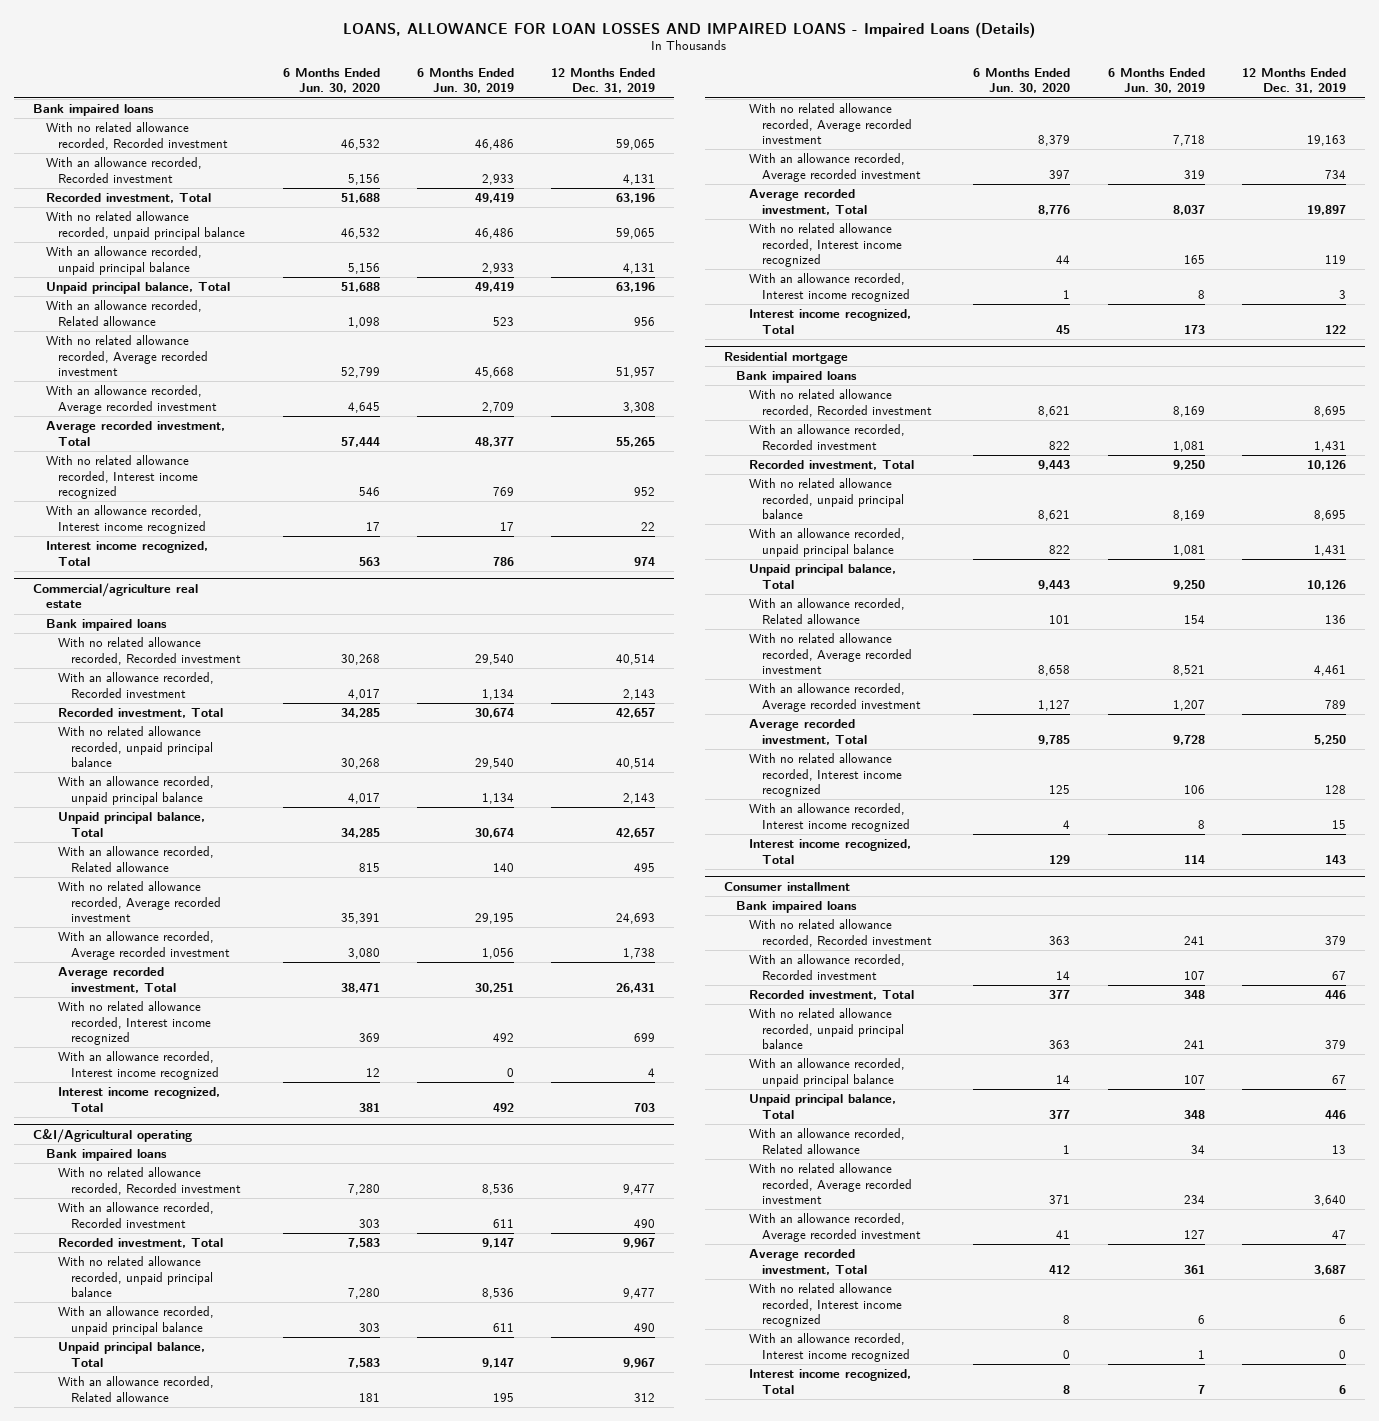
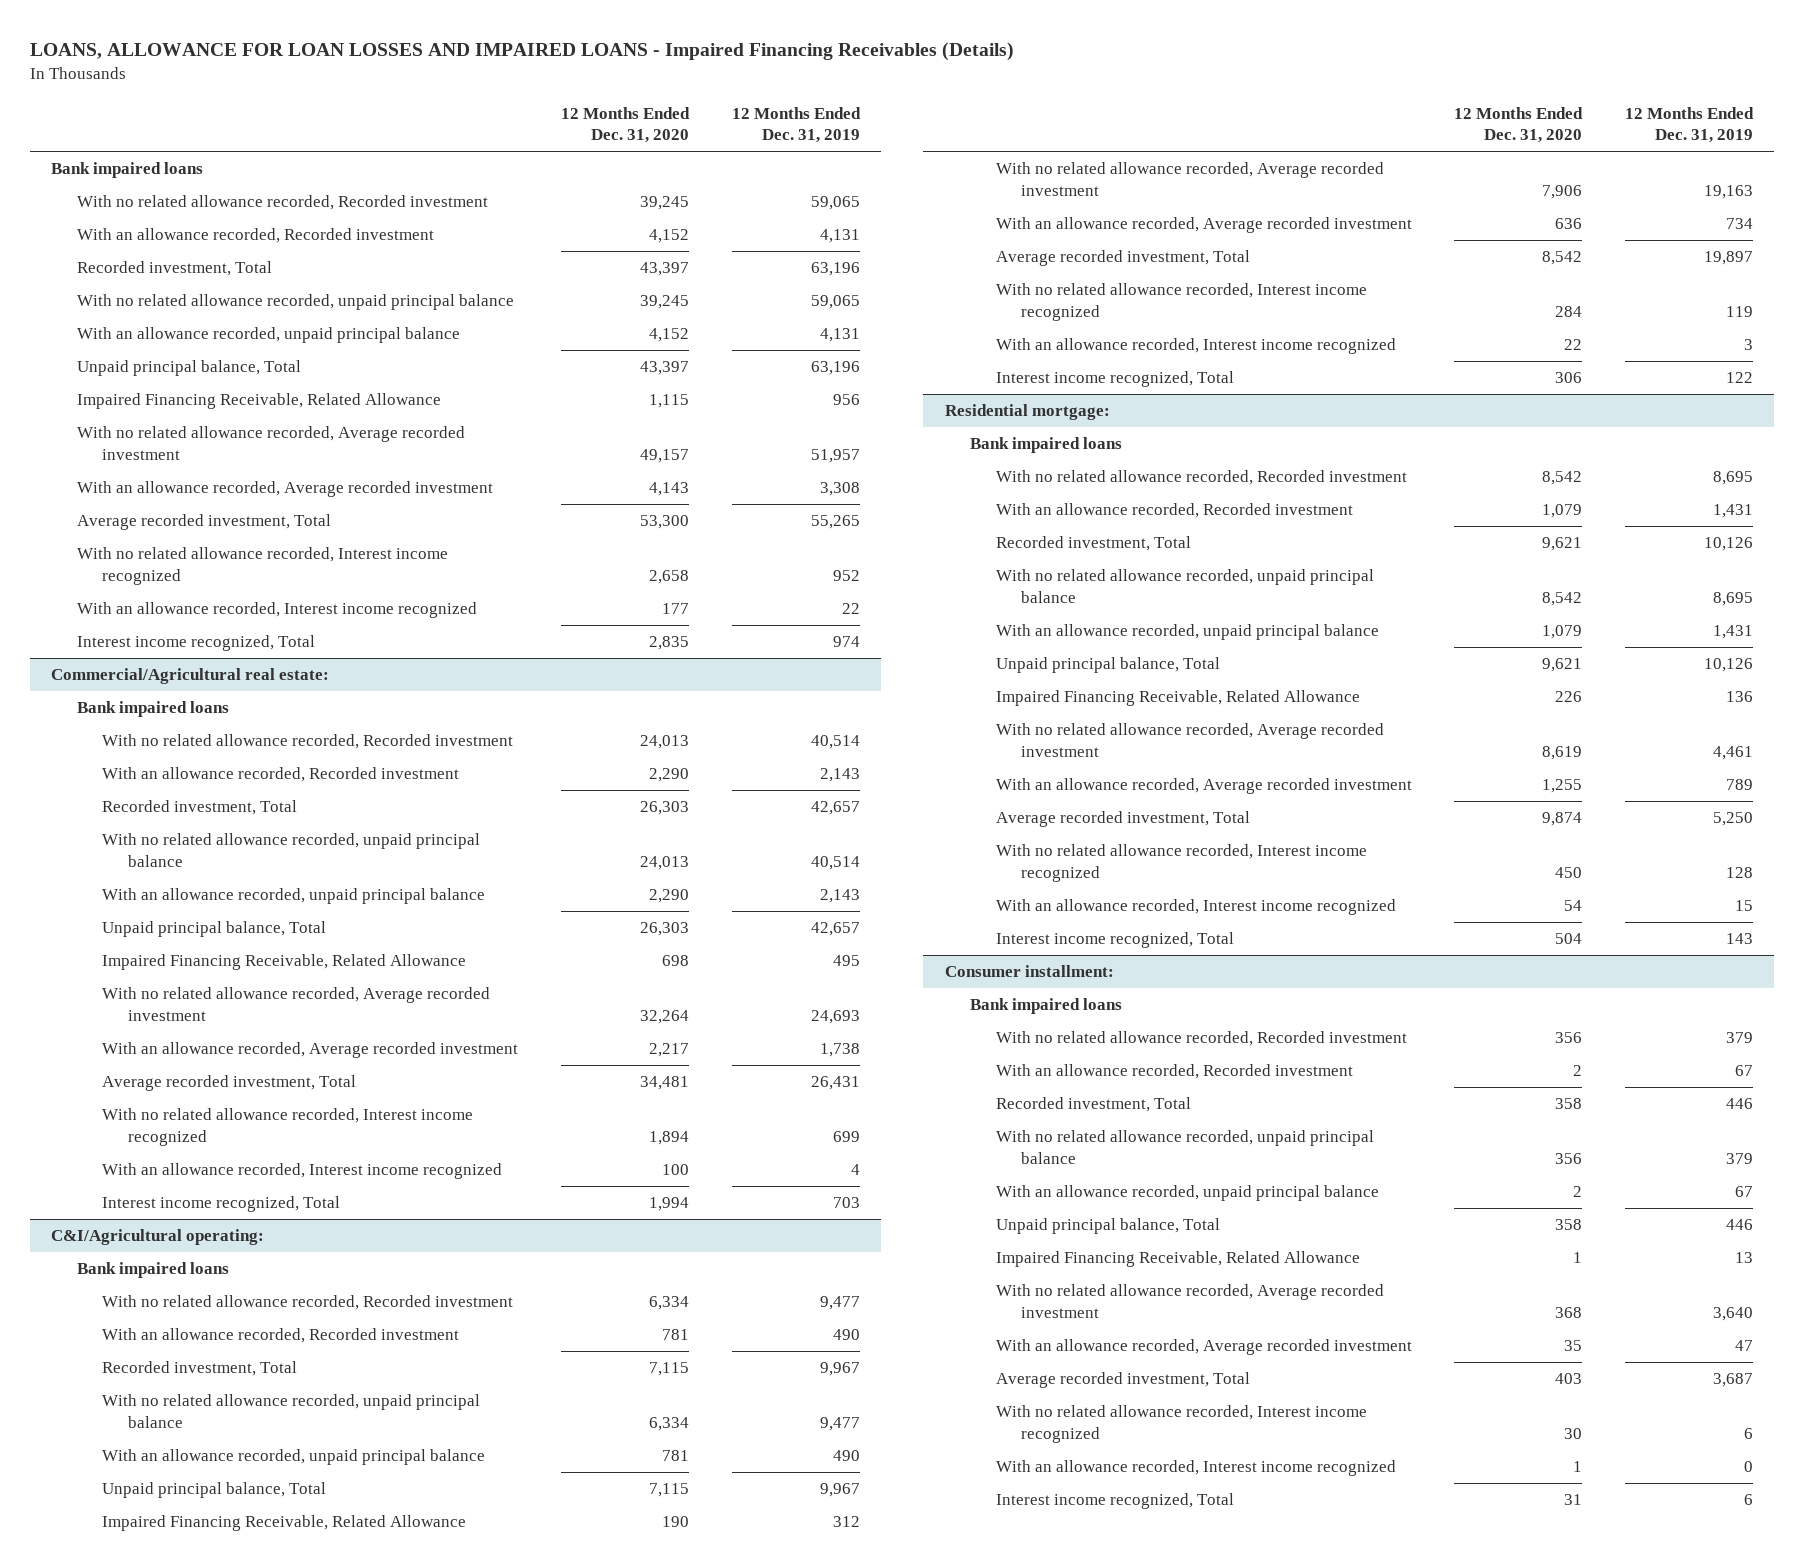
[343,21,1036,38] LOANS, ALLOWANCE FOR LOAN LOSSES AND IMPAIRED LOANS - Impaired Loans (Details) -> [29,42,1014,62] LOANS, ALLOWANCE FOR LOAN LOSSES AND IMPAIRED LOANS - Impaired Financing Receivables (Details)
[282,67,380,94] 6 Months Ended Jun. 30, 2020 -> none
[416,67,514,94] 6 Months Ended Jun. 30, 2019 -> none
none -> [560,106,690,144] 12 Months Ended Dec. 31, 2020
[45,299,202,326] With an allowance recorded, Related allowance -> [76,393,441,410] Impaired Financing Receivable, Related Allowance
[32,582,198,609] Commercial/agriculture real estate -> [51,668,330,685] Commercial/Agricultural real estate:
[58,845,215,872] With an allowance recorded, Related allowance -> [102,954,467,971] Impaired Financing Receivable, Related Allowance
[32,1128,192,1143] C&I/Agricultural operating -> [51,1229,265,1246] C&I/Agricultural operating:
[58,1375,215,1402] With an allowance recorded, Related allowance -> [102,1515,467,1532] Impaired Financing Receivable, Related Allowance
[723,351,848,364] Residential mortgage -> [944,404,1110,421] Residential mortgage:
[748,597,905,624] With an allowance recorded, Related allowance -> [995,690,1360,707] Impaired Financing Receivable, Related Allowance
[723,881,850,891] Consumer installment -> [944,965,1114,978] Consumer installment:
[748,1127,905,1154] With an allowance recorded, Related allowance -> [995,1251,1360,1268] Impaired Financing Receivable, Related Allowance

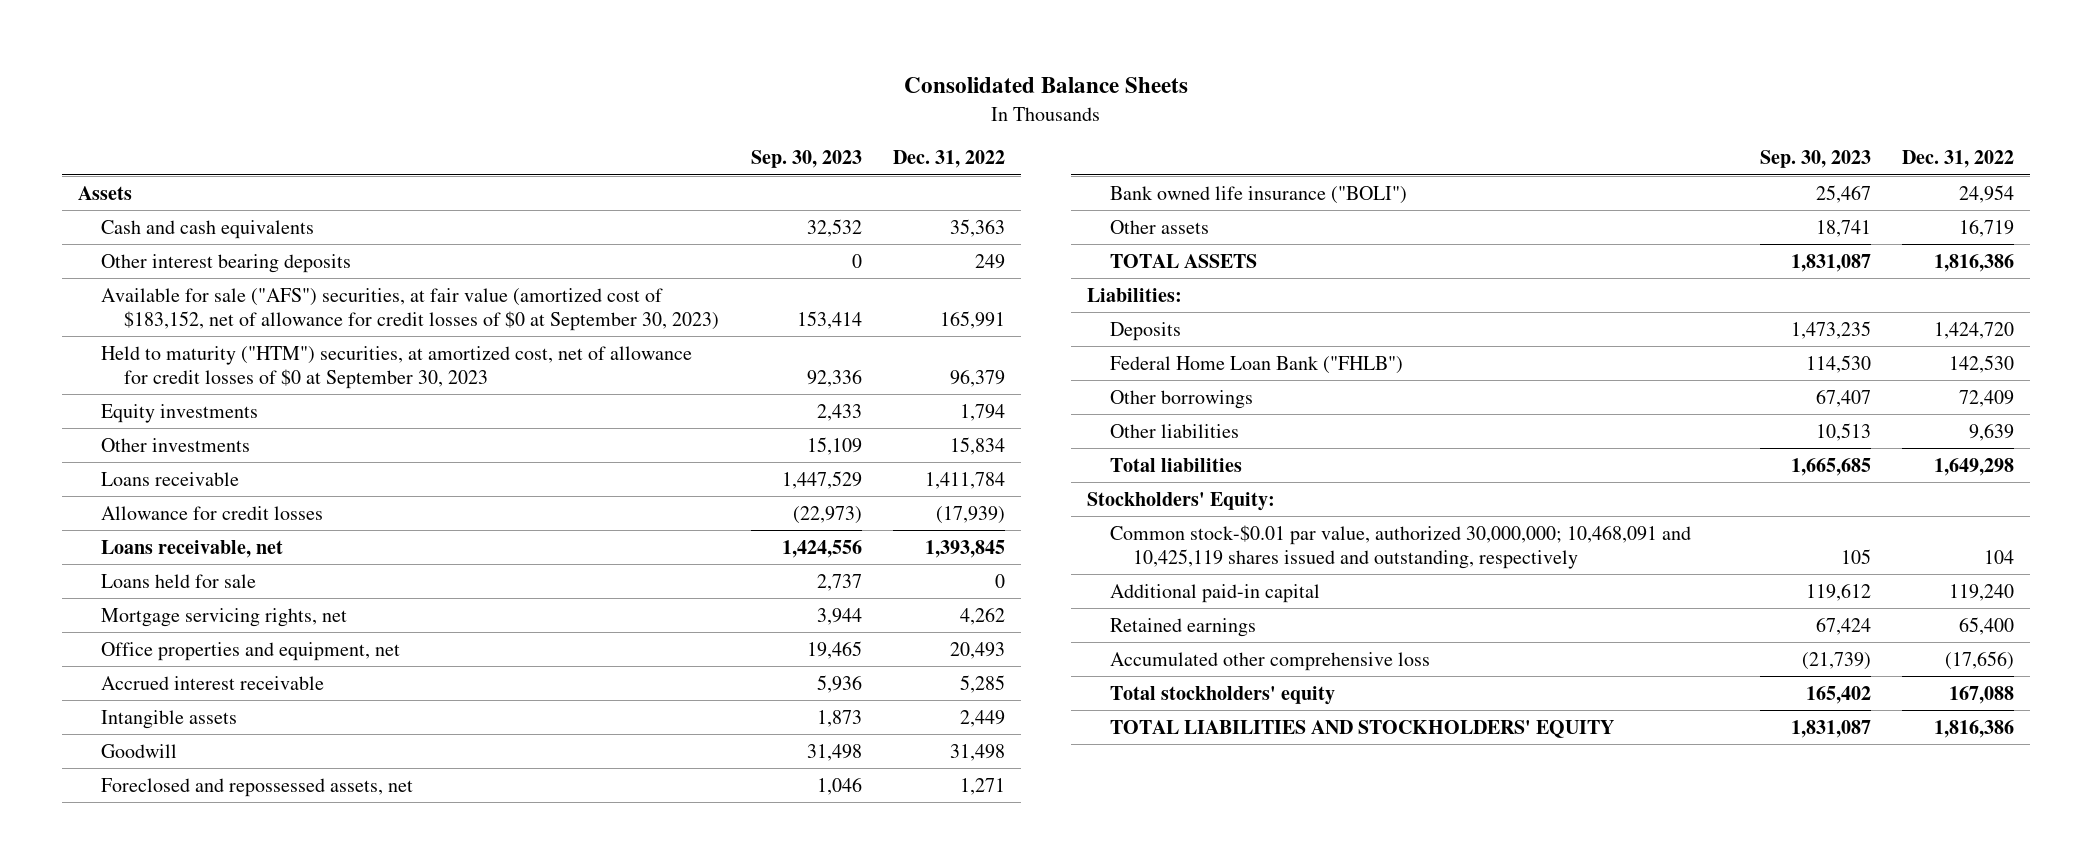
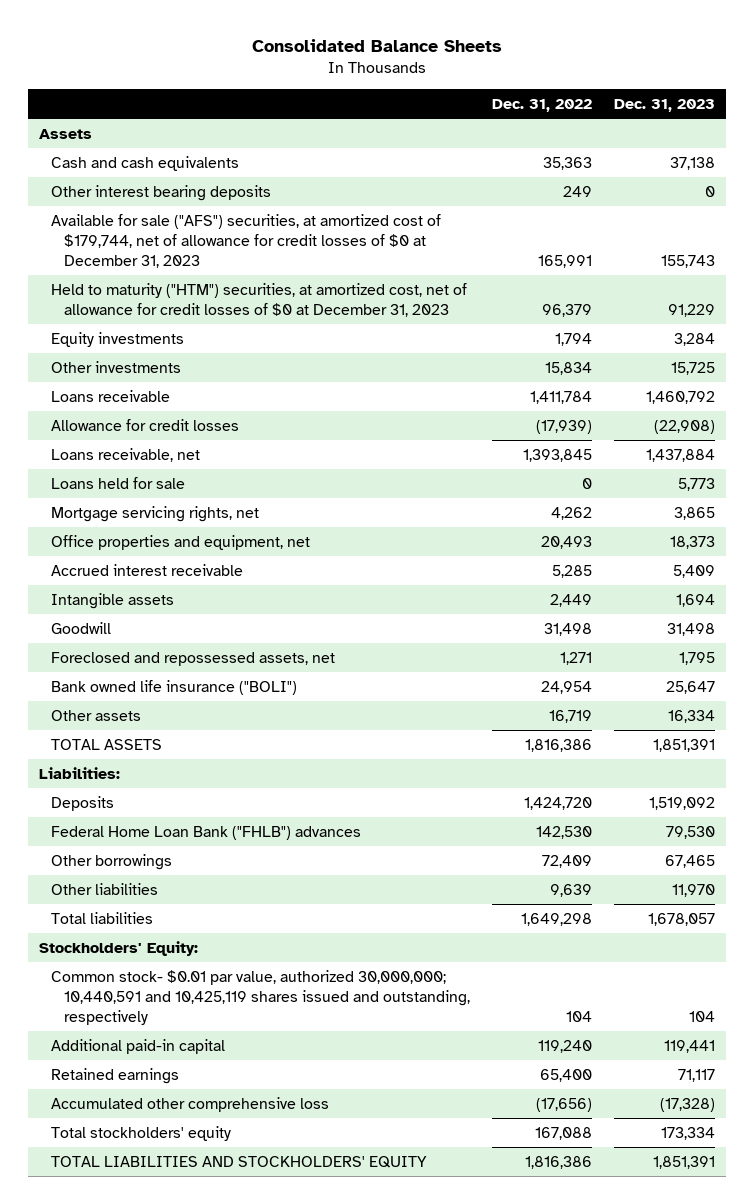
[750,150,862,169] Sep. 30, 2023 -> none
none -> [614,98,716,112] Dec. 31, 2023
[100,287,719,331] Available for sale ("AFS") securities, at fair value (amortized cost of $183,152, net of allowance for credit losses of $0 at September 30, 2023) -> [51,213,442,268] Available for sale ("AFS") securities, at amortized cost of $179,744, net of allowance for credit losses of $0 at December 31, 2023
[100,345,692,389] Held to maturity ("HTM") securities, at amortized cost, net of allowance for credit losses of $0 at September 30, 2023 -> [51,282,468,317] Held to maturity ("HTM") securities, at amortized cost, net of allowance for credit losses of $0 at December 31, 2023
[1110,355,1404,374] Federal Home Loan Bank ("FHLB") -> [51,825,362,840] Federal Home Loan Bank ("FHLB") advances
[1110,524,1692,569] Common stock-$0.01 par value, authorized 30,000,000; 10,468,091 and 10,425,119 shares issued and outstanding, respectively -> [51,969,471,1025] Common stock- $0.01 par value, authorized 30,000,000; 10,440,591 and 10,425,119 shares issued and outstanding, respectively

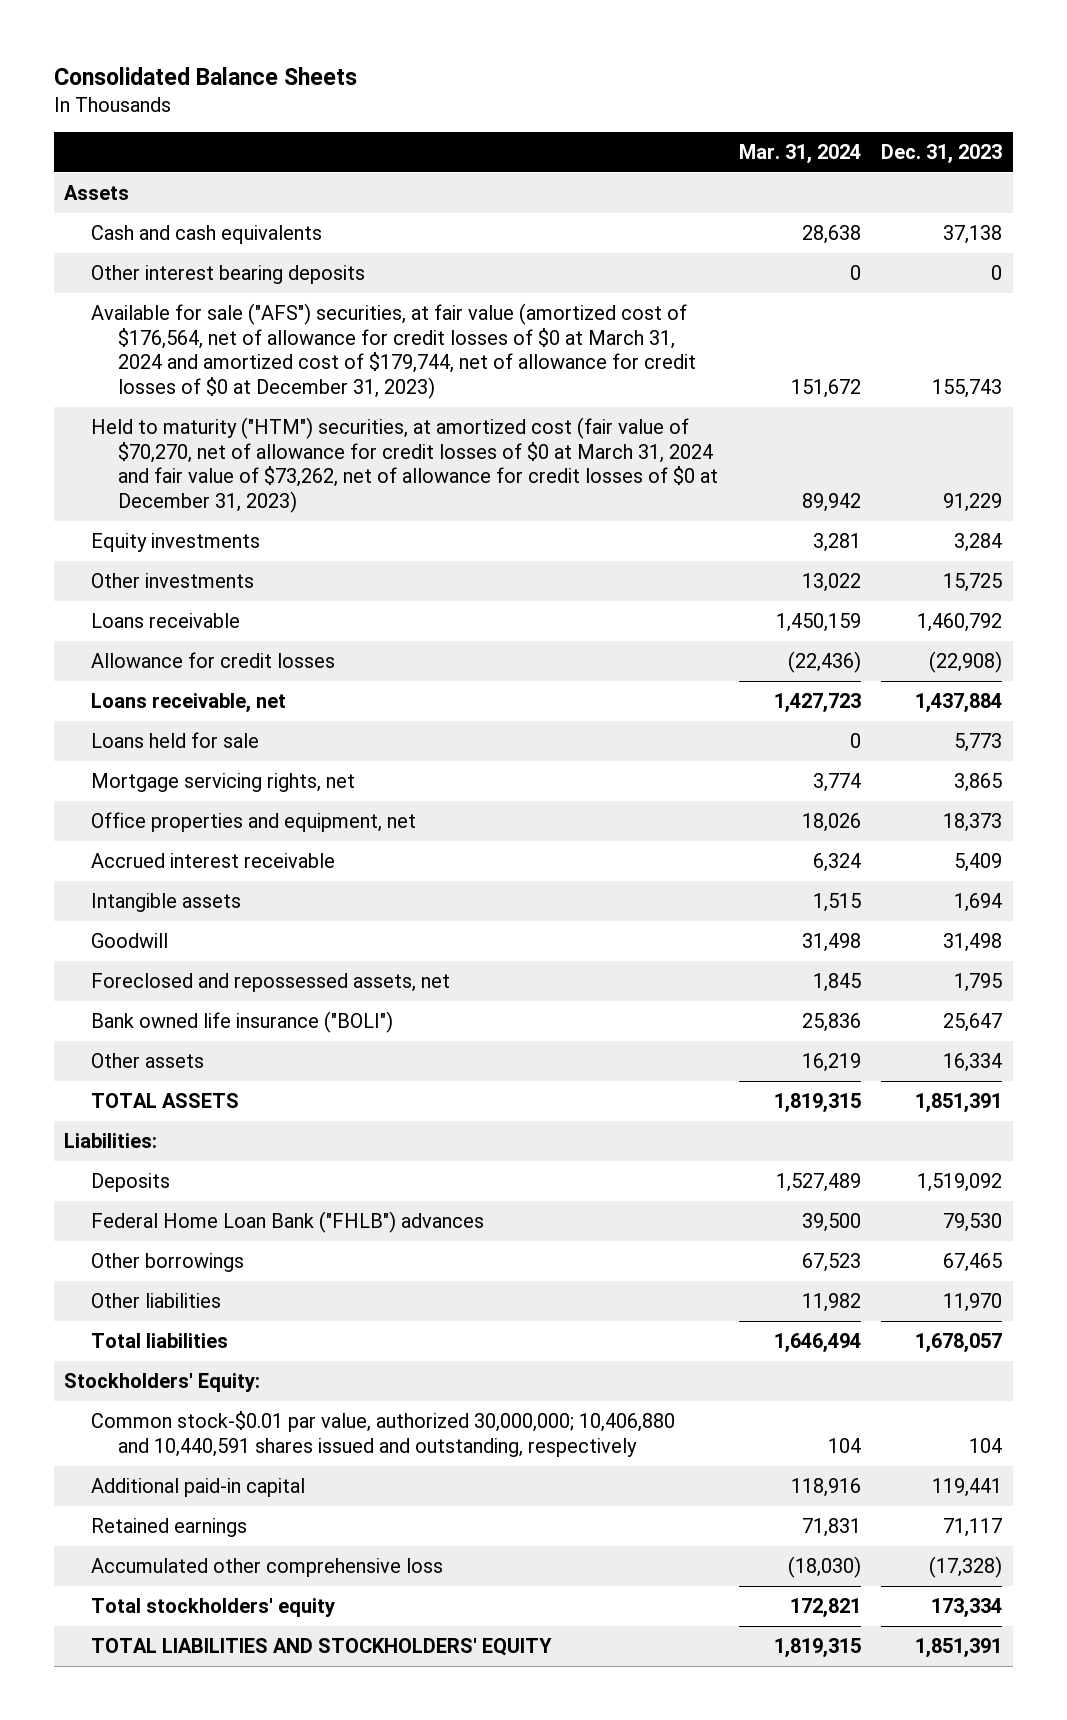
[492,98,593,112] Dec. 31, 2022 -> none
none -> [738,144,861,165] Mar. 31, 2024
[51,213,442,268] Available for sale ("AFS") securities, at amortized cost of $179,744, net of allowance for credit losses of $0 at December 31, 2023 -> [91,303,696,399] Available for sale ("AFS") securities, at fair value (amortized cost of $176,564, net of allowance for credit losses of $0 at March 31, 2024 and amortized cost of $179,744, net of allowance for credit losses of $0 at December 31, 2023)
[51,282,468,317] Held to maturity ("HTM") securities, at amortized cost, net of allowance for credit losses of $0 at December 31, 2023 -> [91,417,718,513] Held to maturity ("HTM") securities, at amortized cost (fair value of $70,270, net of allowance for credit losses of $0 at March 31, 2024 and fair value of $73,262, net of allowance for credit losses of $0 at December 31, 2023)
[51,969,471,1025] Common stock- $0.01 par value, authorized 30,000,000; 10,440,591 and 10,425,119 shares issued and outstanding, respectively -> [91,1411,676,1457] Common stock-$0.01 par value, authorized 30,000,000; 10,406,880 and 10,440,591 shares issued and outstanding, respectively

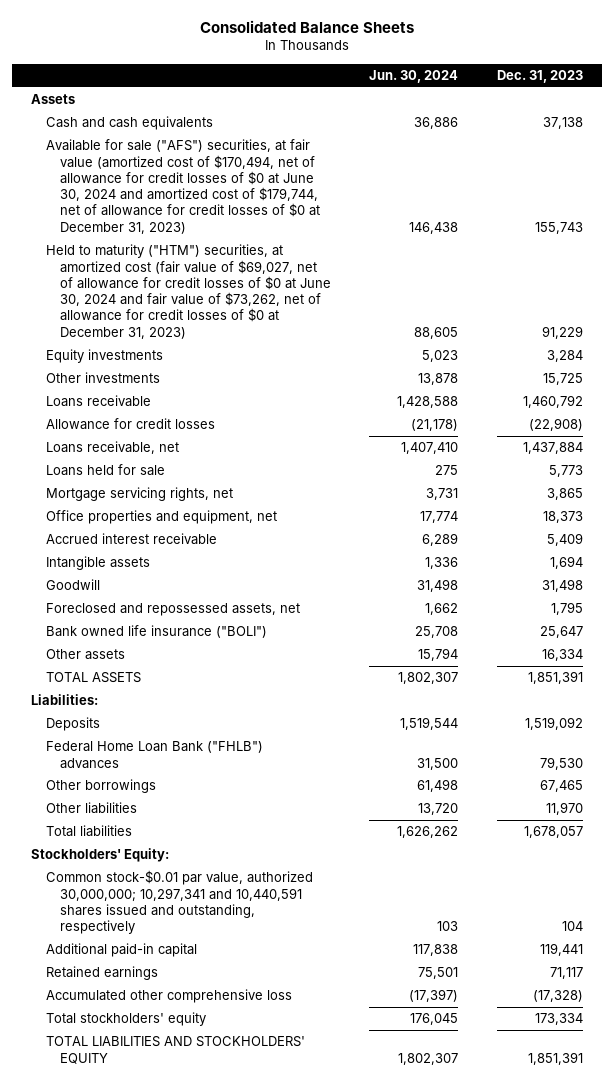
[738,144,861,165] Mar. 31, 2024 -> none
none -> [369,70,459,84] Jun. 30, 2024
[91,265,366,285] Other interest bearing deposits -> none
[91,303,696,399] Available for sale ("AFS") securities, at fair value (amortized cost of $176,564, net of allowance for credit losses of $0 at March 31, 2024 and amortized cost of $179,744, net of allowance for credit losses of $0 at December 31, 2023) -> [45,139,320,234] Available for sale ("AFS") securities, at fair value (amortized cost of $170,494, net of allowance for credit losses of $0 at June 30, 2024 and amortized cost of $179,744, net of allowance for credit losses of $0 at December 31, 2023)
[91,417,718,513] Held to maturity ("HTM") securities, at amortized cost (fair value of $70,270, net of allowance for credit losses of $0 at March 31, 2024 and fair value of $73,262, net of allowance for credit losses of $0 at December 31, 2023) -> [45,244,331,339] Held to maturity ("HTM") securities, at amortized cost (fair value of $69,027, net of allowance for credit losses of $0 at June 30, 2024 and fair value of $73,262, net of allowance for credit losses of $0 at December 31, 2023)
[91,1411,676,1457] Common stock-$0.01 par value, authorized 30,000,000; 10,406,880 and 10,440,591 shares issued and outstanding, respectively -> [45,870,313,935] Common stock-$0.01 par value, authorized 30,000,000; 10,297,341 and 10,440,591 shares issued and outstanding, respectively

